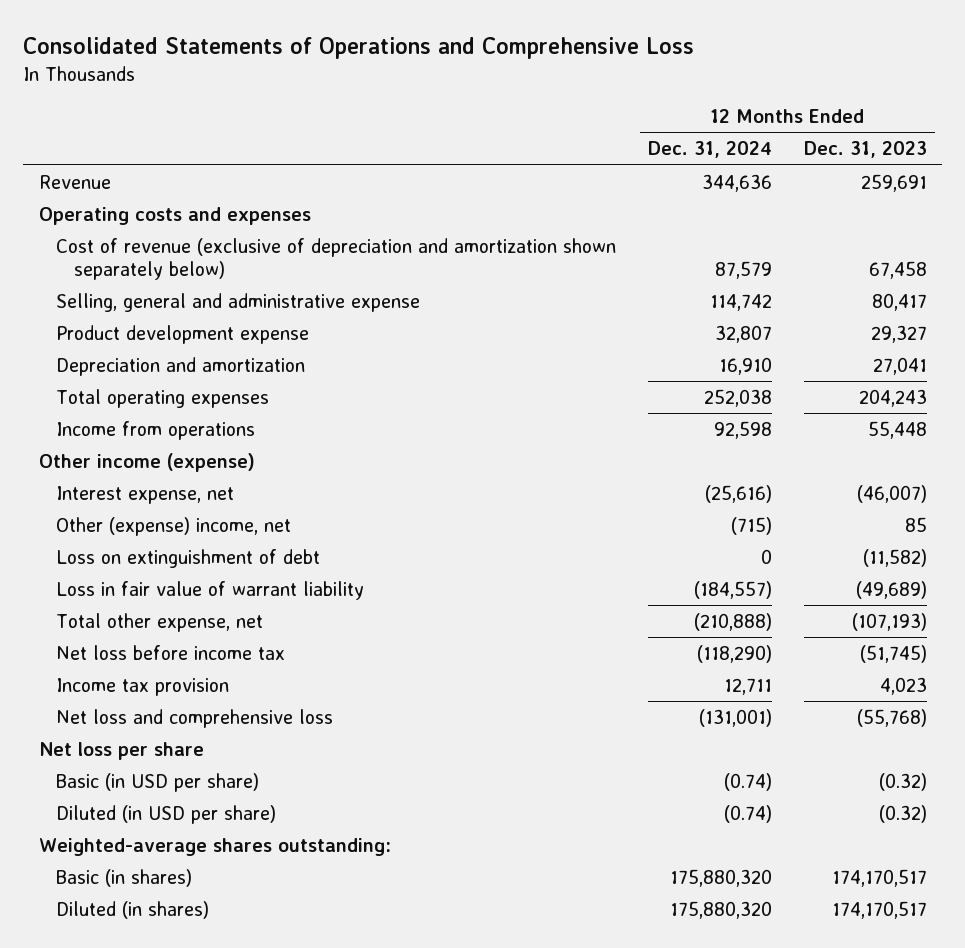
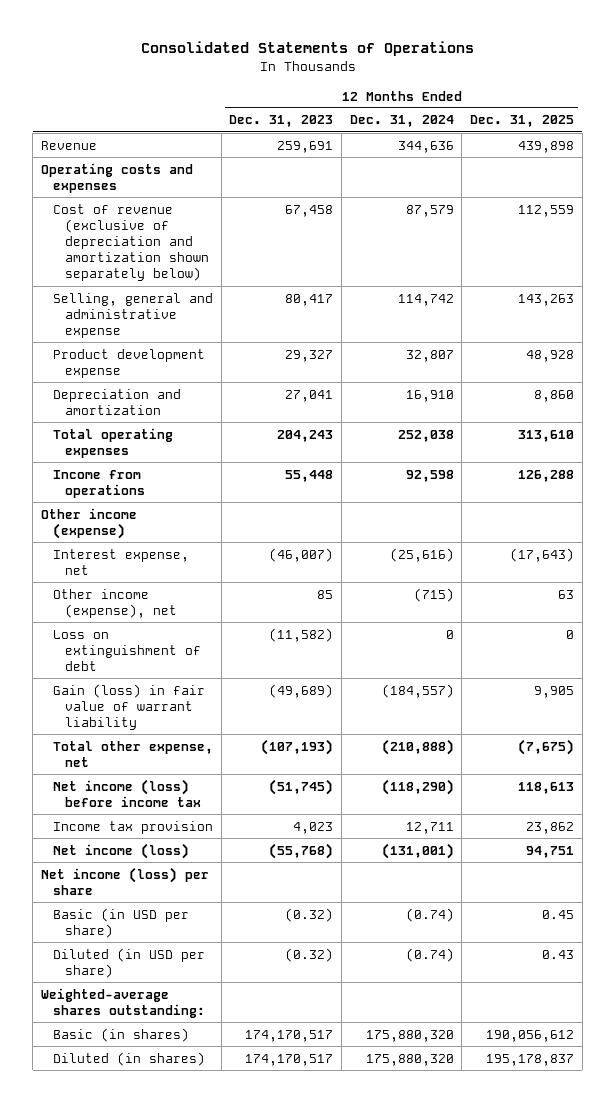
[22,36,694,59] Consolidated Statements of Operations and Comprehensive Loss -> [140,41,474,57] Consolidated Statements of Operations
none -> [470,115,575,128] Dec. 31, 2025
[56,516,292,536] Other (expense) income, net -> [53,588,178,618] Other income (expense), net
[56,580,365,600] Loss in fair value of warrant liability -> [53,683,206,730] Gain (loss) in fair value of warrant liability
[56,644,286,660] Net loss before income tax -> [53,778,202,807] Net income (loss) before income tax
[56,708,334,728] Net loss and comprehensive loss -> [53,842,190,859] Net income (loss)
[38,741,204,760] Net loss per share -> [41,866,210,895] Net income (loss) per share

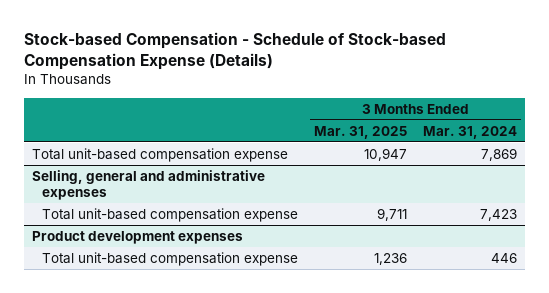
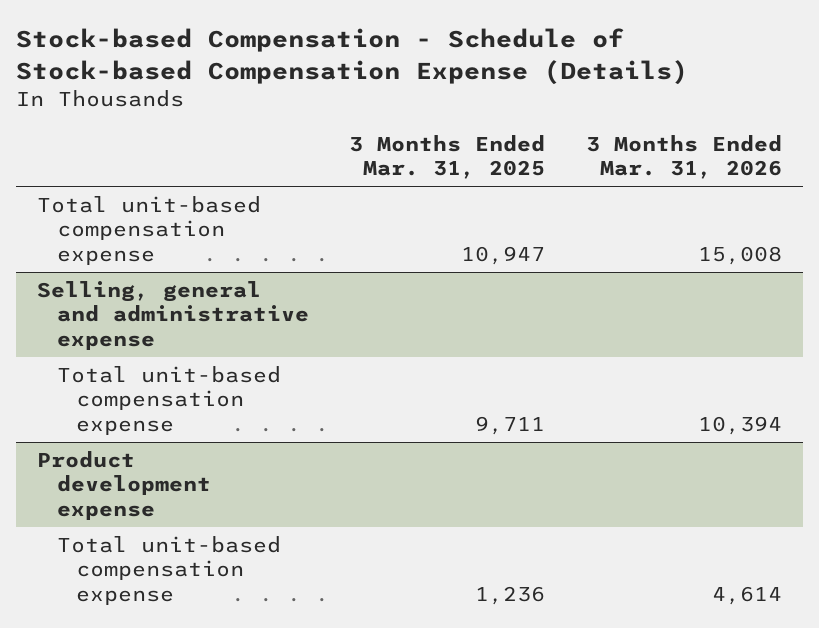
[423,125,518,139] Mar. 31, 2024 -> none
none -> [586,134,783,179] 3 Months Ended Mar. 31, 2026
[31,169,265,200] Selling, general and administrative expenses -> [36,281,309,350] Selling, general and administrative expense
[31,230,243,244] Product development expenses -> [36,451,211,520] Product development expense

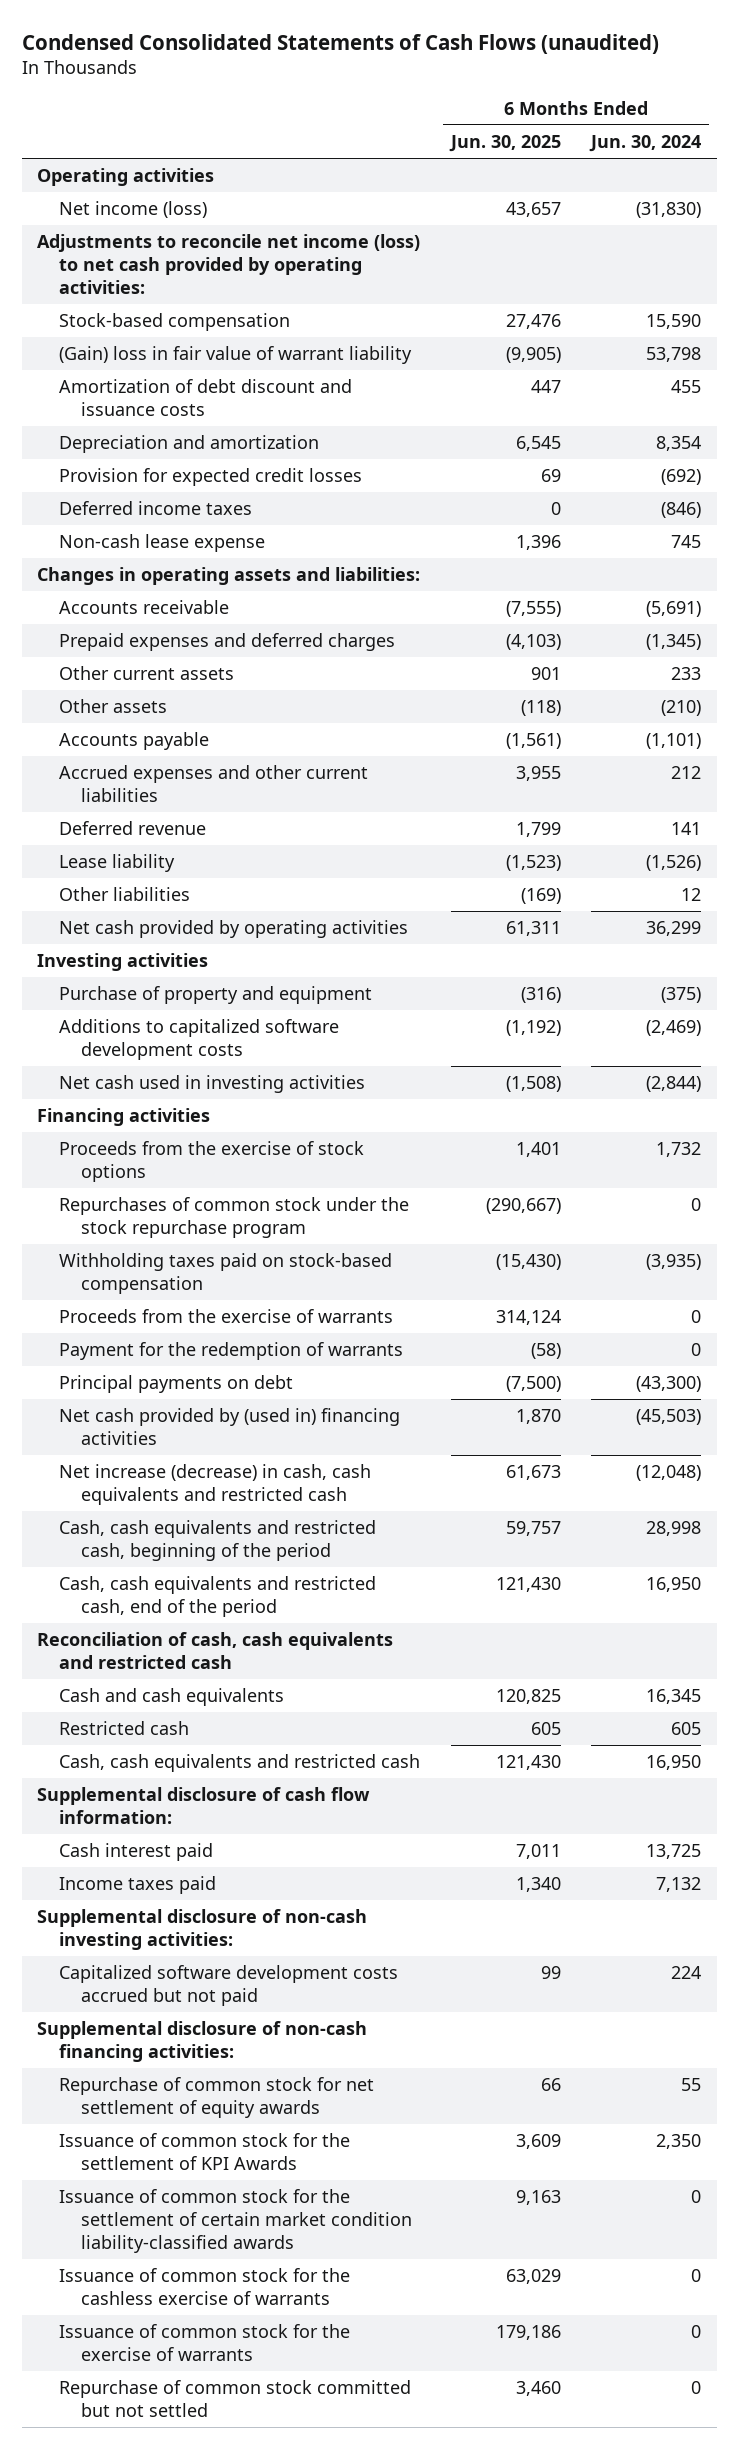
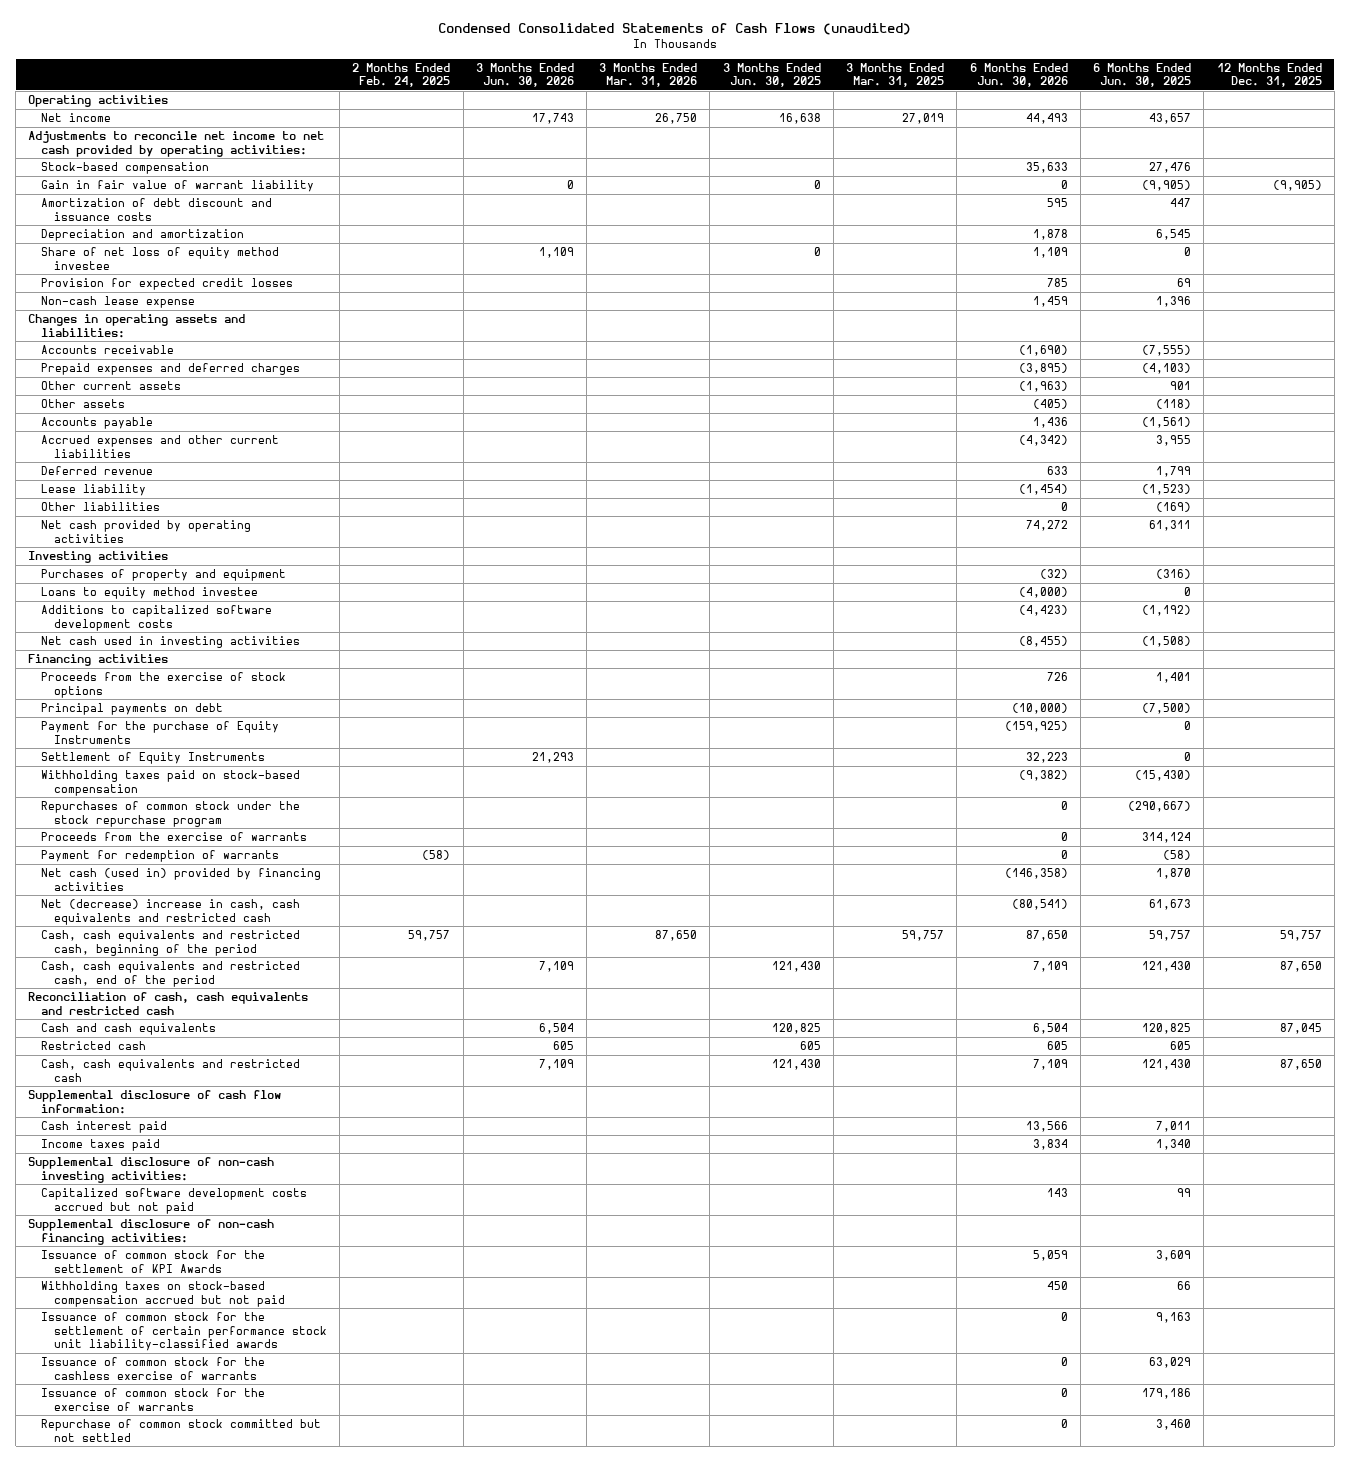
[589,135,702,153] Jun. 30, 2024 -> none
none -> [352,62,451,88] 2 Months Ended Feb. 24, 2025
none -> [475,62,574,88] 3 Months Ended Jun. 30, 2026
none -> [599,62,698,88] 3 Months Ended Mar. 31, 2026
none -> [722,62,821,88] 3 Months Ended Jun. 30, 2025
none -> [846,62,945,88] 3 Months Ended Mar. 31, 2025
none -> [969,62,1068,88] 6 Months Ended Jun. 30, 2026
none -> [1216,62,1322,88] 12 Months Ended Dec. 31, 2025
[58,201,207,219] Net income (loss) -> [41,113,112,123] Net income
[37,234,421,295] Adjustments to reconcile net income (loss) to net cash provided by operating activities: -> [28,131,325,157] Adjustments to reconcile net income to net cash provided by operating activities:
[58,346,412,365] (Gain) loss in fair value of warrant liability -> [41,180,315,193] Gain in fair value of warrant liability
none -> [41,247,280,270] Share of net loss of equity method investee
[58,501,252,516] Deferred income taxes -> none
[58,986,372,1005] Purchase of property and equipment -> [41,569,287,582] Purchases of property and equipment
none -> [41,587,259,600] Loans to equity method investee
[58,1375,293,1394] Principal payments on debt -> [41,703,224,716] Principal payments on debt
none -> [41,721,280,744] Payment for the purchase of Equity Instruments
none -> [41,752,266,765] Settlement of Equity Instruments
[58,1197,409,1239] Repurchases of common stock under the stock repurchase program -> [41,801,301,827] Repurchases of common stock under the stock repurchase program
[58,1342,403,1361] Payment for the redemption of warrants -> [41,850,280,863] Payment for redemption of warrants
[58,1408,400,1446] Net cash provided by (used in) financing activities -> [41,868,322,891] Net cash (used in) provided by financing activities
[58,1464,371,1506] Net increase (decrease) in cash, cash equivalents and restricted cash -> [41,899,301,925] Net (decrease) increase in cash, cash equivalents and restricted cash
[58,2077,374,2119] Repurchase of common stock for net settlement of equity awards -> none
none -> [41,1281,285,1307] Withholding taxes on stock-based compensation accrued but not paid
[58,2189,412,2254] Issuance of common stock for the settlement of certain market condition liability-classified awards -> [41,1312,327,1352] Issuance of common stock for the settlement of certain performance stock unit liability-classified awards

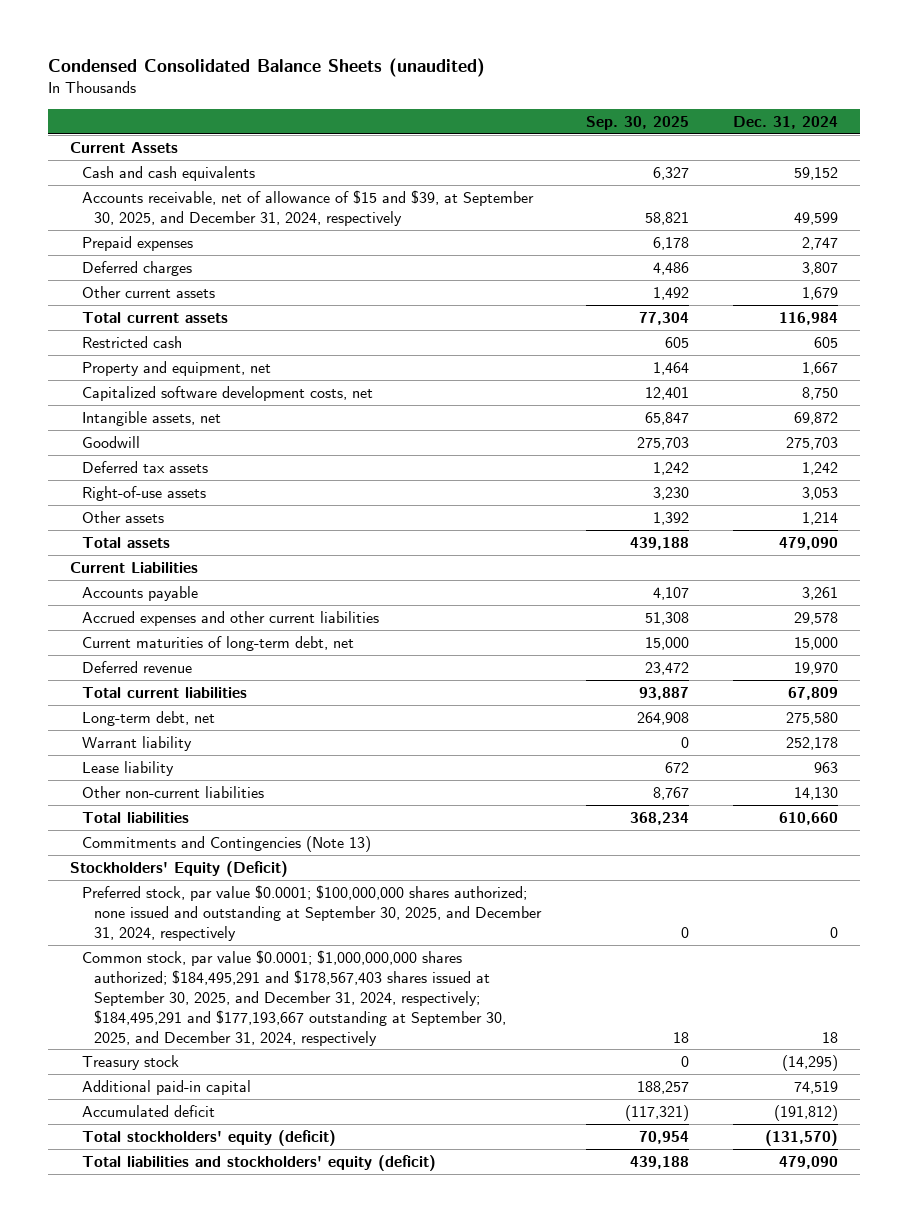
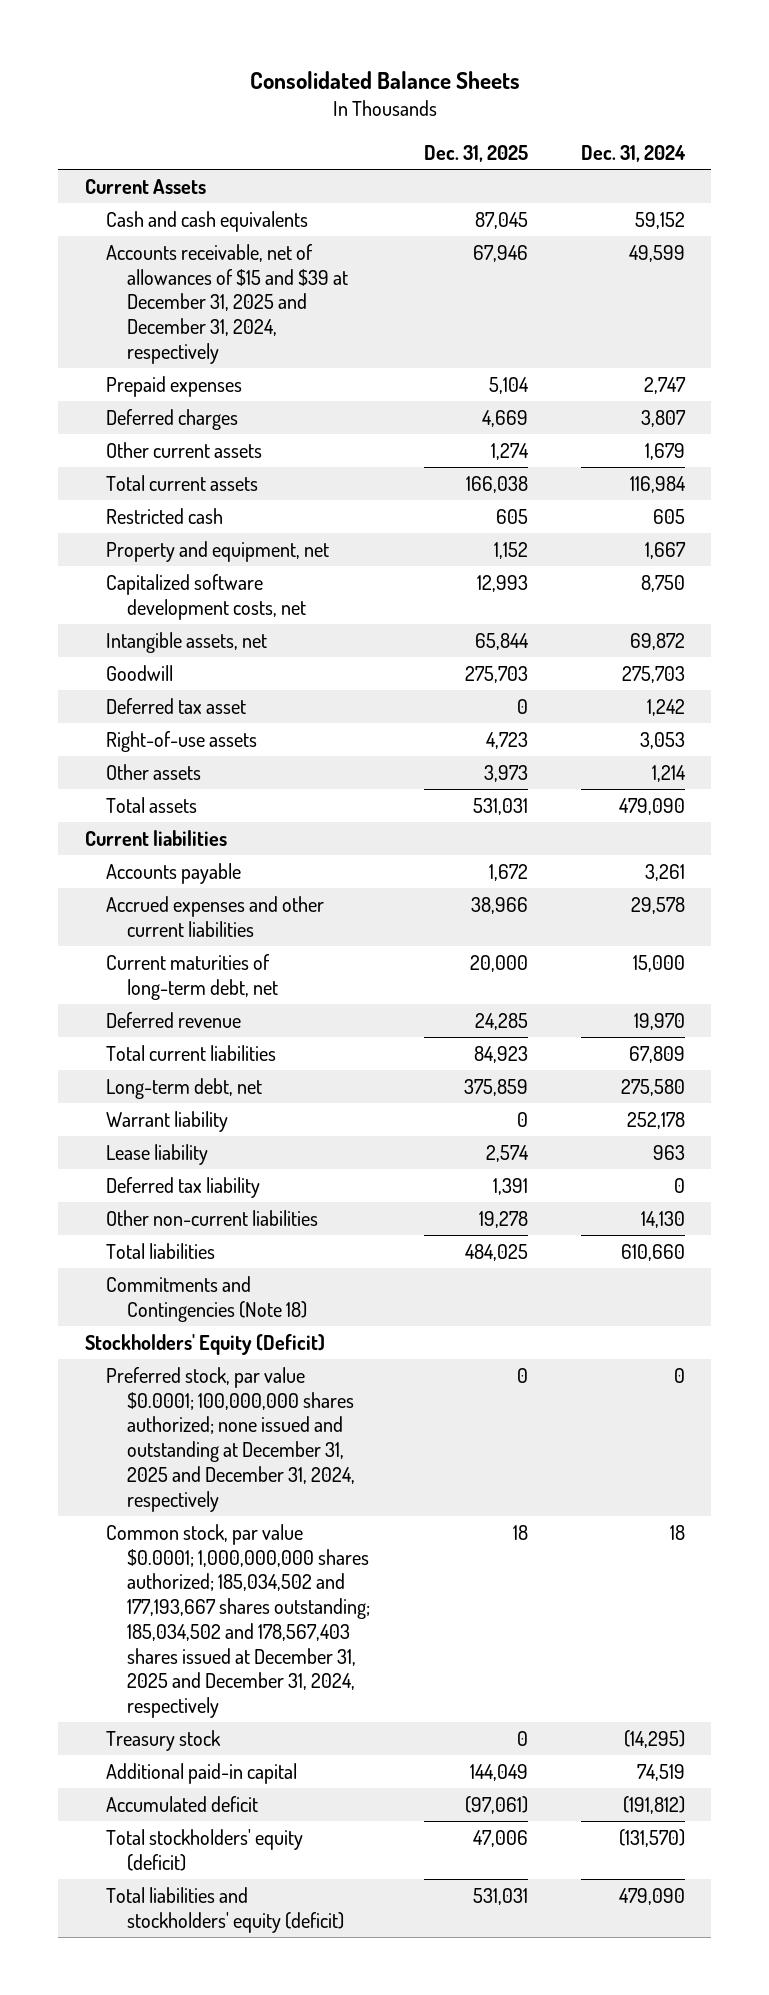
[47,58,485,78] Condensed Consolidated Balance Sheets (unaudited) -> [249,71,520,90] Consolidated Balance Sheets
[585,115,689,130] Sep. 30, 2025 -> none
none -> [423,144,528,162] Dec. 31, 2025
[82,189,535,226] Accounts receivable, net of allowance of $15 and $39, at September 30, 2025, and December 31, 2024, respectively -> [105,243,349,364] Accounts receivable, net of allowances of $15 and $39 at December 31, 2025 and December 31, 2024, respectively
[82,460,209,473] Deferred tax assets -> [105,697,246,714] Deferred tax asset
[69,561,198,573] Current Liabilities -> [84,829,227,846] Current liabilities
none -> [105,1176,260,1198] Deferred tax liability
[82,835,372,852] Commitments and Contingencies (Note 13) -> [105,1275,308,1322] Commitments and Contingencies (Note 18)
[82,884,543,941] Preferred stock, par value $0.0001; $100,000,000 shares authorized; none issued and outstanding at September 30, 2025, and December 31, 2024, respectively -> [105,1366,356,1512] Preferred stock, par value $0.0001; 100,000,000 shares authorized; none issued and outstanding at December 31, 2025 and December 31, 2024, respectively
[82,949,507,1046] Common stock, par value $0.0001; $1,000,000,000 shares authorized; $184,495,291 and $178,567,403 shares issued at September 30, 2025, and December 31, 2024, respectively; $184,495,291 and $177,193,667 outstanding at September 30, 2025, and December 31, 2024, respectively -> [105,1523,371,1719] Common stock, par value $0.0001; 1,000,000,000 shares authorized; 185,034,502 and 177,193,667 shares outstanding; 185,034,502 and 178,567,403 shares issued at December 31, 2025 and December 31, 2024, respectively

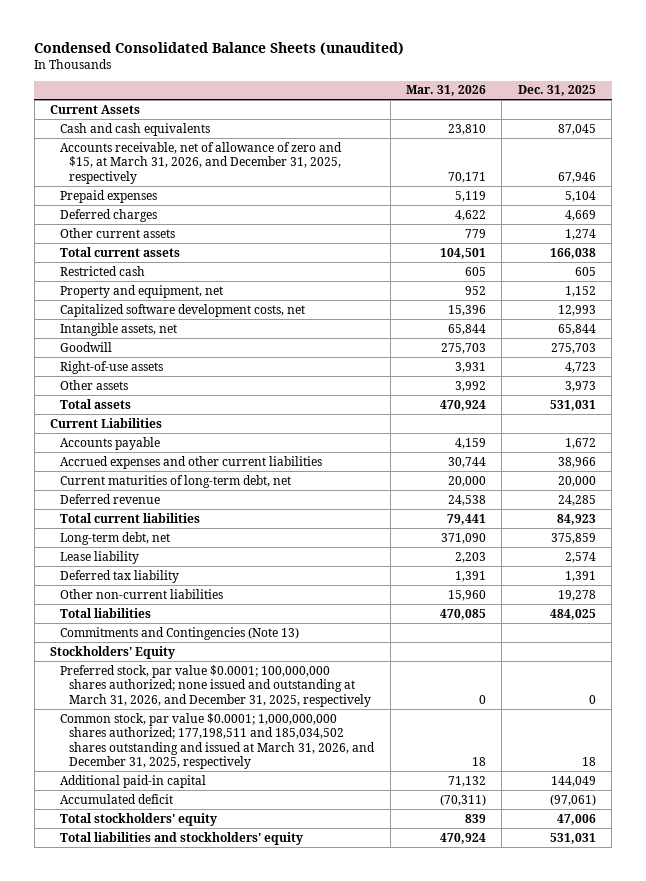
[249,71,520,90] Consolidated Balance Sheets -> [34,41,405,55] Condensed Consolidated Balance Sheets (unaudited)
[580,144,686,162] Dec. 31, 2024 -> none
none -> [406,85,487,97] Mar. 31, 2026
[105,243,349,364] Accounts receivable, net of allowances of $15 and $39 at December 31, 2025 and December 31, 2024, respectively -> [59,141,342,184] Accounts receivable, net of allowance of zero and $15, at March 31, 2026, and December 31, 2025, respectively
[105,697,246,714] Deferred tax asset -> none
[84,829,227,846] Current liabilities -> [50,417,163,428] Current Liabilities
[105,1110,228,1132] Warrant liability -> none
[105,1729,221,1751] Treasury stock -> none
[105,1275,308,1322] Commitments and Contingencies (Note 18) -> [59,626,299,640] Commitments and Contingencies (Note 13)
[84,1333,325,1355] Stockholders' Equity (Deficit) -> [50,645,176,659] Stockholders' Equity
[105,1366,356,1512] Preferred stock, par value $0.0001; 100,000,000 shares authorized; none issued and outstanding at December 31, 2025 and December 31, 2024, respectively -> [59,664,372,707] Preferred stock, par value $0.0001; 100,000,000 shares authorized; none issued and outstanding at March 31, 2026, and December 31, 2025, respectively
[105,1523,371,1719] Common stock, par value $0.0001; 1,000,000,000 shares authorized; 185,034,502 and 177,193,667 shares outstanding; 185,034,502 and 178,567,403 shares issued at December 31, 2025 and December 31, 2024, respectively -> [59,712,376,770] Common stock, par value $0.0001; 1,000,000,000 shares authorized; 177,198,511 and 185,034,502 shares outstanding and issued at March 31, 2026, and December 31, 2025, respectively
[105,1828,303,1871] Total stockholders' equity (deficit) -> [59,812,217,826] Total stockholders' equity
[105,1886,345,1933] Total liabilities and stockholders' equity (deficit) -> [59,831,303,845] Total liabilities and stockholders' equity

